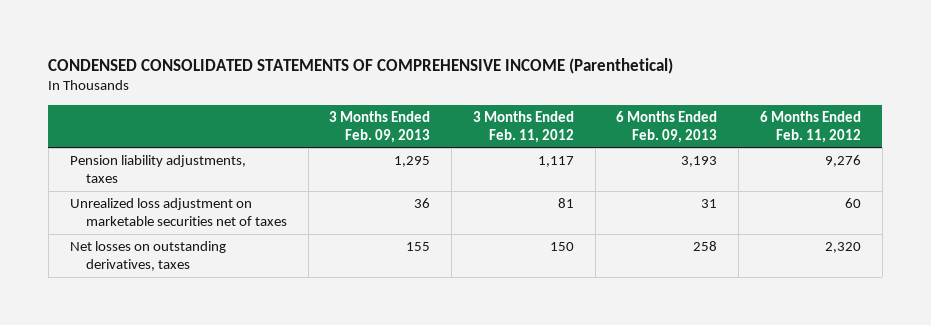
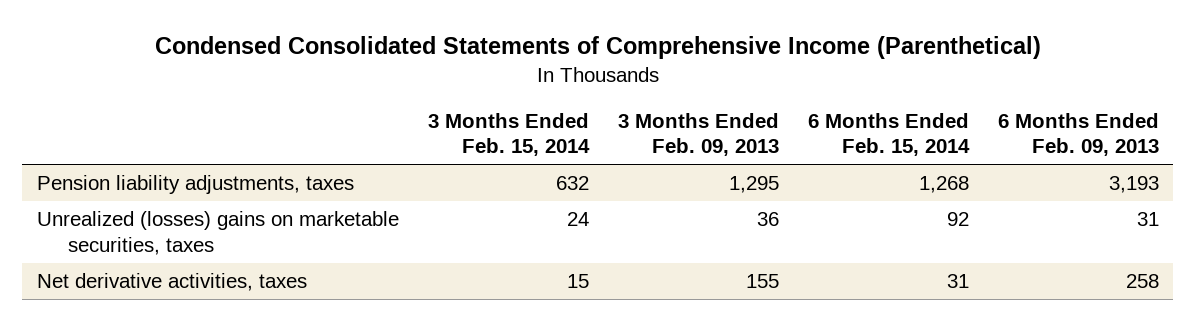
[48,57,674,74] CONDENSED CONSOLIDATED STATEMENTS OF COMPREHENSIVE INCOME (Parenthetical) -> [154,36,1041,60] Condensed Consolidated Statements of Comprehensive Income (Parenthetical)
[472,111,574,143] 3 Months Ended Feb. 11, 2012 -> none
[759,111,861,143] 6 Months Ended Feb. 11, 2012 -> none
none -> [427,112,590,157] 3 Months Ended Feb. 15, 2014
none -> [807,112,970,157] 6 Months Ended Feb. 15, 2014
[69,198,287,226] Unrealized loss adjustment on marketable securities net of taxes -> [36,211,399,255] Unrealized (losses) gains on marketable securities, taxes
[69,241,226,271] Net losses on outstanding derivatives, taxes -> [36,273,307,292] Net derivative activities, taxes

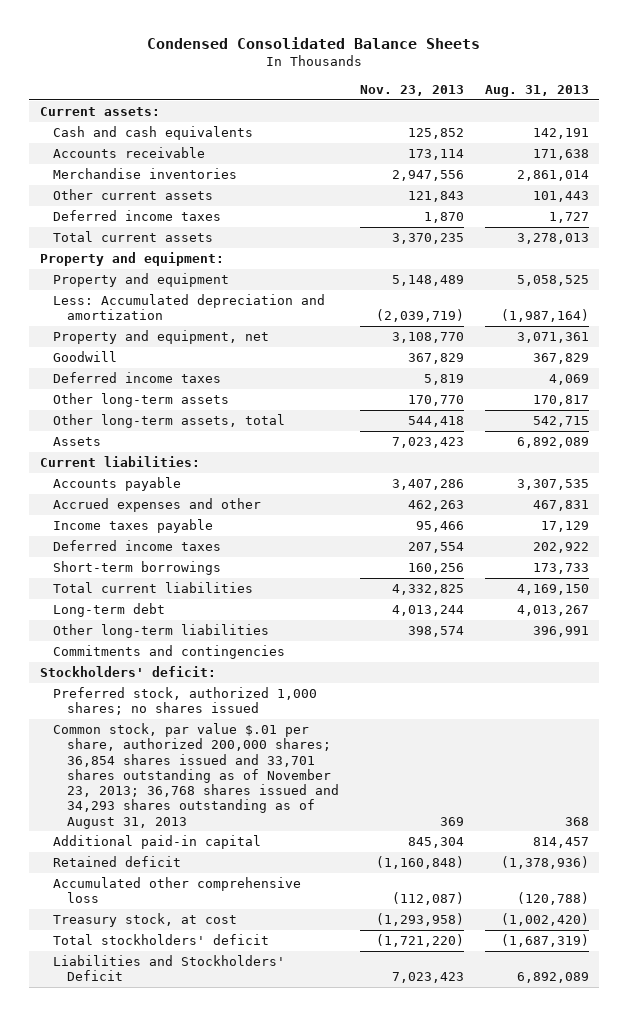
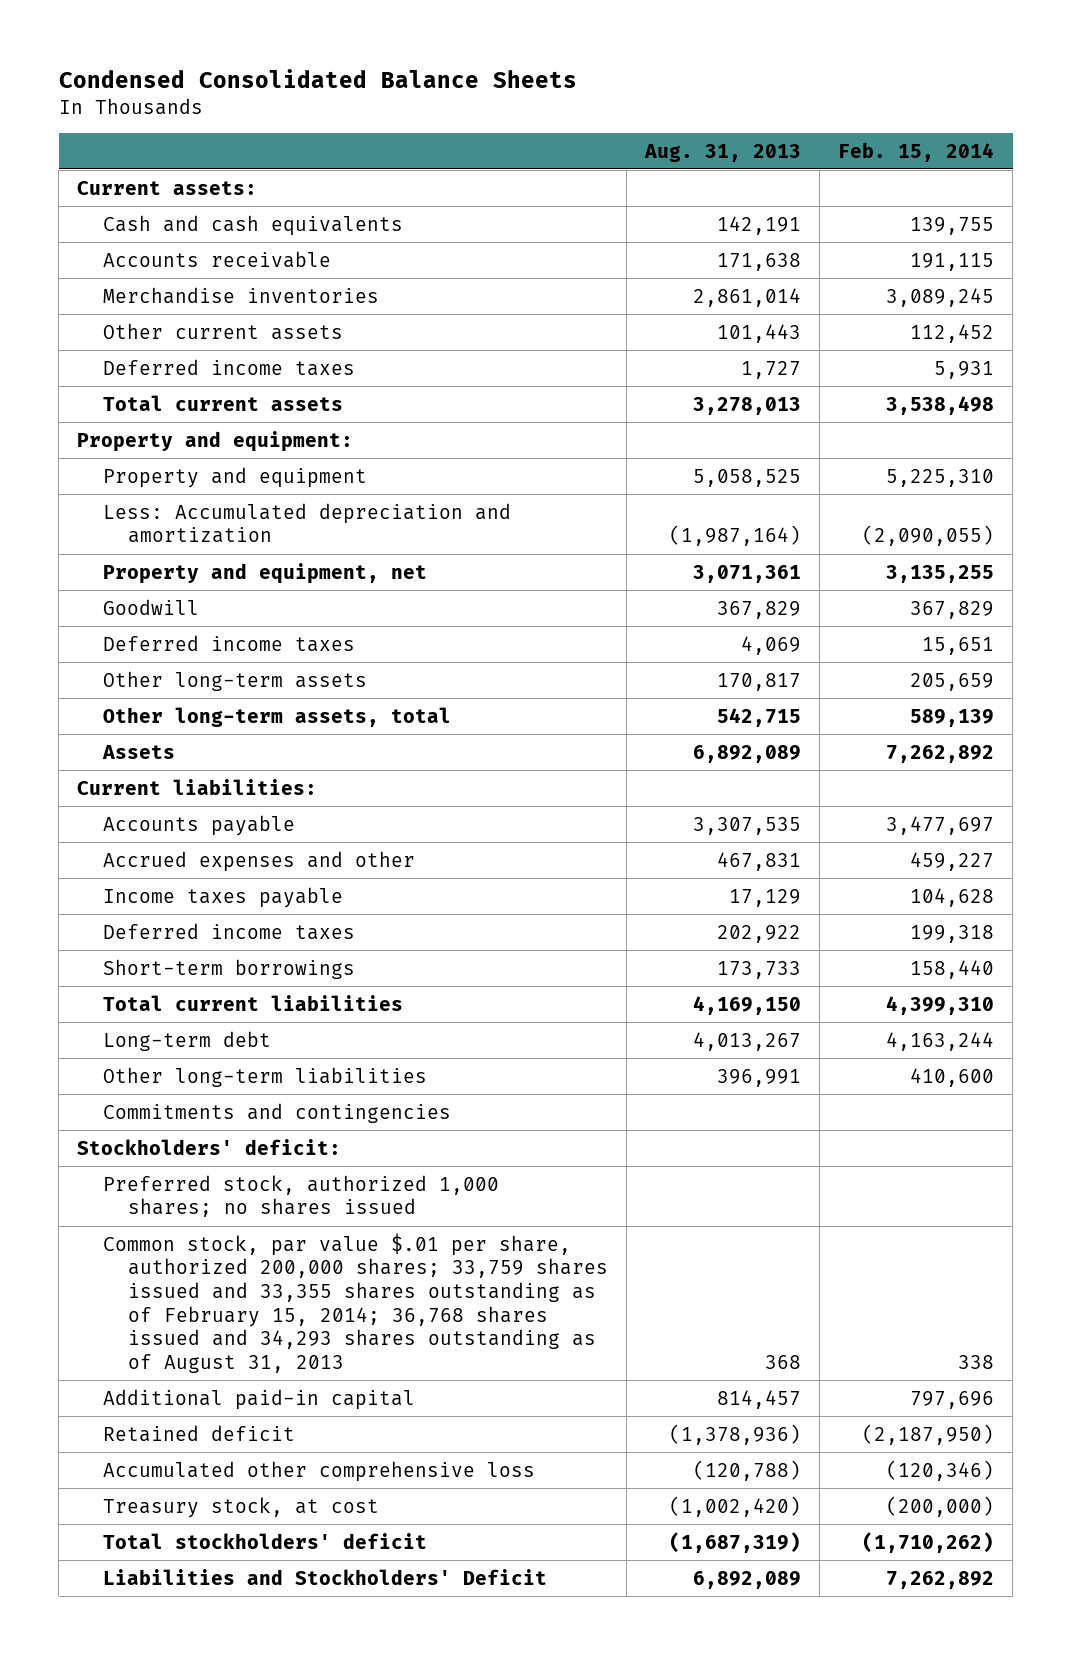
[359,85,464,97] Nov. 23, 2013 -> none
none -> [838,141,995,162] Feb. 15, 2014
[53,723,340,829] Common stock, par value $.01 per share, authorized 200,000 shares; 36,854 shares issued and 33,701 shares outstanding as of November 23, 2013; 36,768 shares issued and 34,293 shares outstanding as of August 31, 2013 -> [102,1232,609,1374] Common stock, par value $.01 per share, authorized 200,000 shares; 33,759 shares issued and 33,355 shares outstanding as of February 15, 2014; 36,768 shares issued and 34,293 shares outstanding as of August 31, 2013

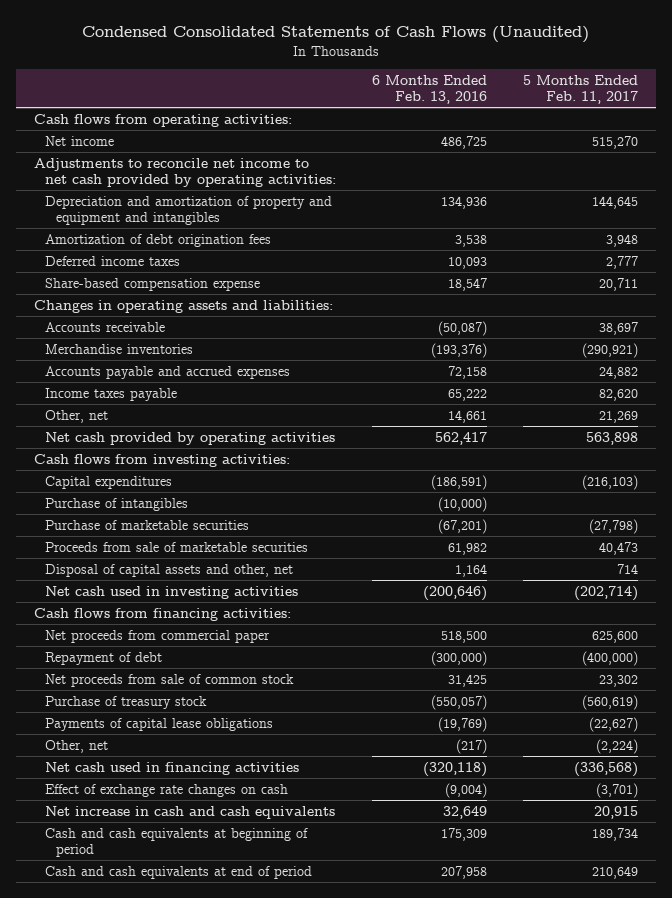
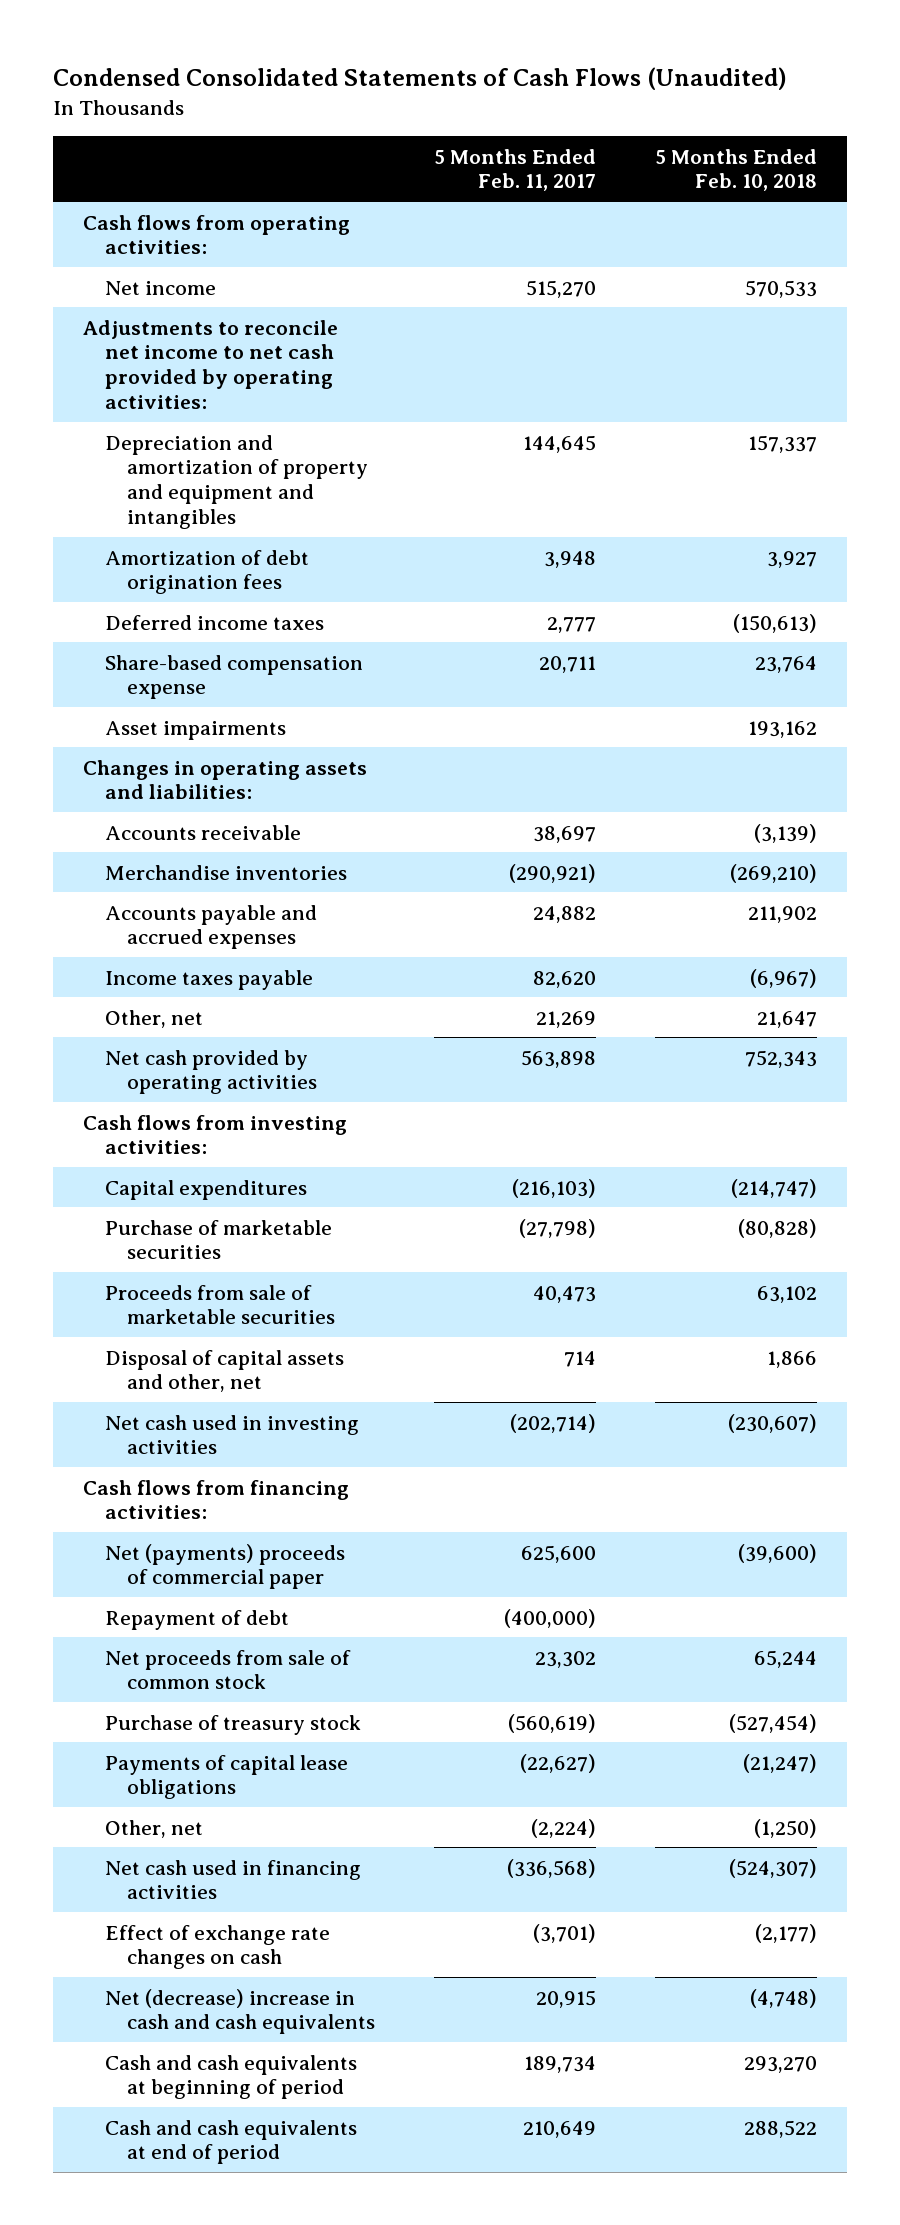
[371,74,487,105] 6 Months Ended Feb. 13, 2016 -> none
none -> [655,148,818,192] 5 Months Ended Feb. 10, 2018
none -> [105,720,287,740] Asset impairments
[44,497,188,511] Purchase of intangibles -> none
[44,629,270,643] Net proceeds from commercial paper -> [105,1543,346,1590] Net (payments) proceeds of commercial paper
[44,805,335,819] Net increase in cash and cash equivalents -> [105,1988,376,2035] Net (decrease) increase in cash and cash equivalents

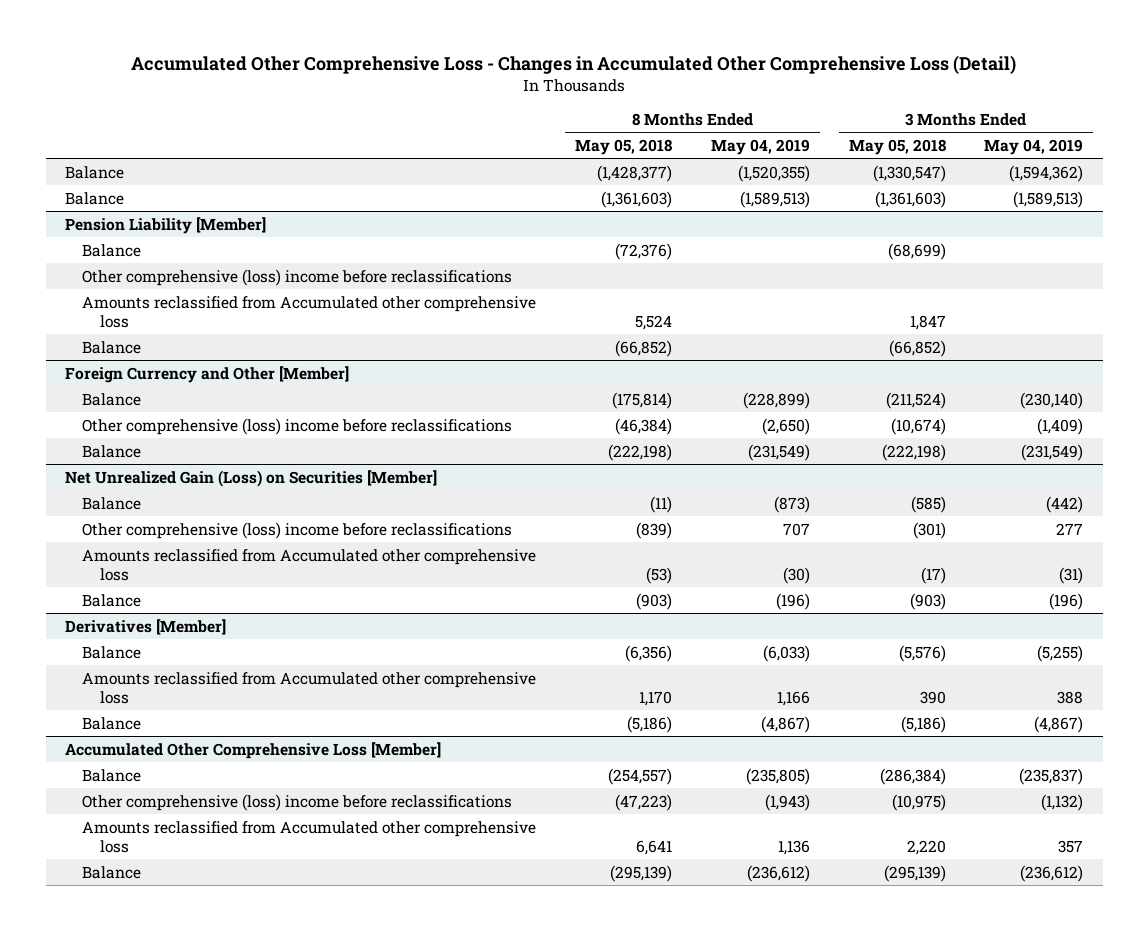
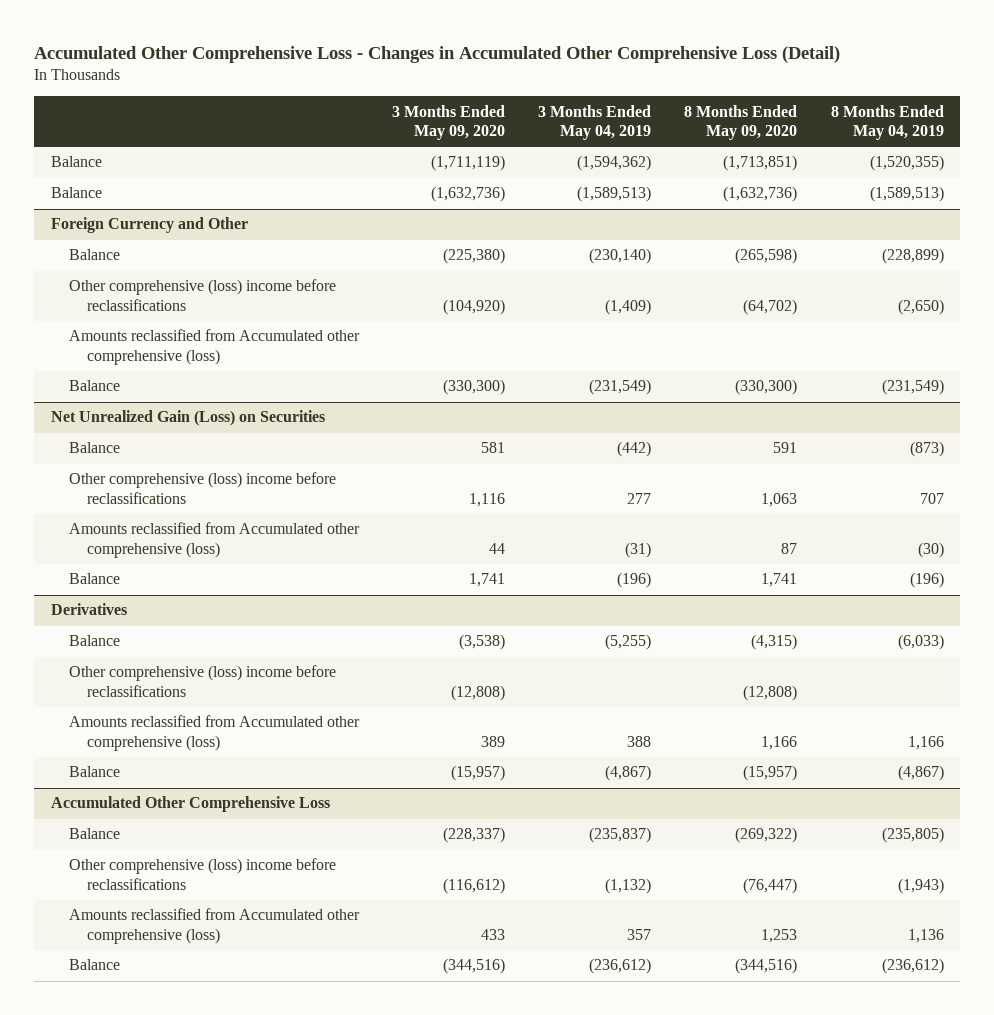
[575,138,673,155] May 05, 2018 -> none
[848,138,946,155] May 05, 2018 -> none
none -> [392,104,506,141] 3 Months Ended May 09, 2020
none -> [684,104,798,141] 8 Months Ended May 09, 2020
[64,216,266,234] Pension Liability [Member] -> none
[82,243,142,257] Balance -> none
[82,268,513,286] Other comprehensive (loss) income before reclassifications -> none
[82,295,537,328] Amounts reclassified from Accumulated other comprehensive loss -> none
[82,340,142,354] Balance -> none
[64,365,349,383] Foreign Currency and Other [Member] -> [50,217,248,234] Foreign Currency and Other
none -> [68,329,360,366] Amounts reclassified from Accumulated other comprehensive (loss)
[64,469,437,487] Net Unrealized Gain (Loss) on Securities [Member] -> [50,410,325,427] Net Unrealized Gain (Loss) on Securities
[82,548,537,581] Amounts reclassified from Accumulated other comprehensive loss -> [68,522,360,559] Amounts reclassified from Accumulated other comprehensive (loss)
[64,618,226,635] Derivatives [Member] -> [50,603,127,616] Derivatives
none -> [68,665,336,698] Other comprehensive (loss) income before reclassifications
[82,671,537,704] Amounts reclassified from Accumulated other comprehensive loss -> [68,715,360,752] Amounts reclassified from Accumulated other comprehensive (loss)
[64,741,441,759] Accumulated Other Comprehensive Loss [Member] -> [50,796,330,813] Accumulated Other Comprehensive Loss
[82,820,537,853] Amounts reclassified from Accumulated other comprehensive loss -> [68,908,360,945] Amounts reclassified from Accumulated other comprehensive (loss)

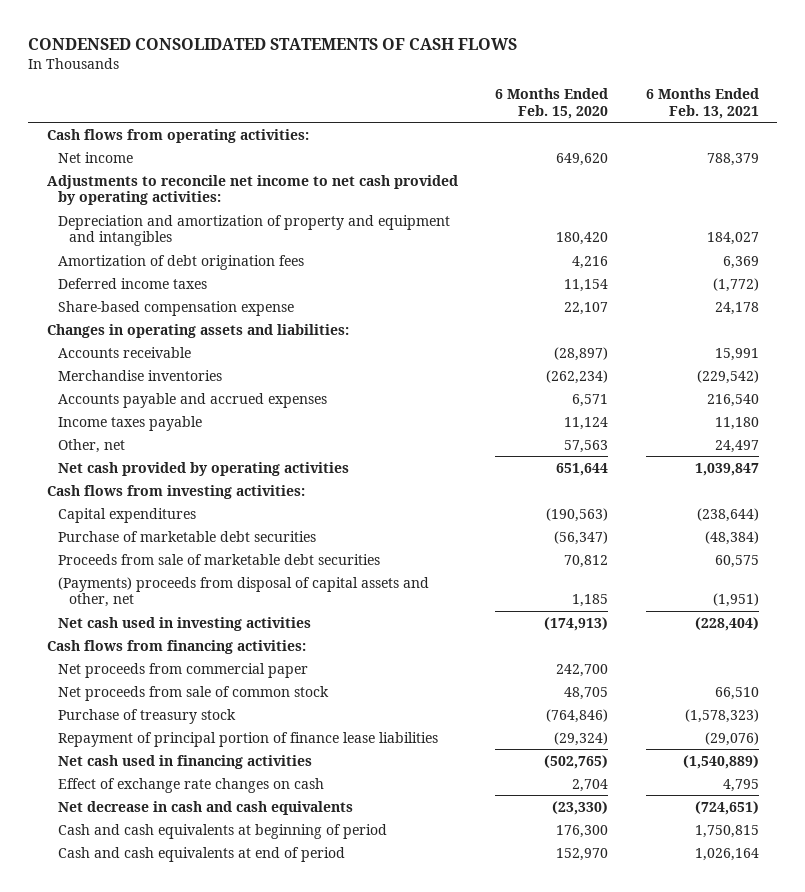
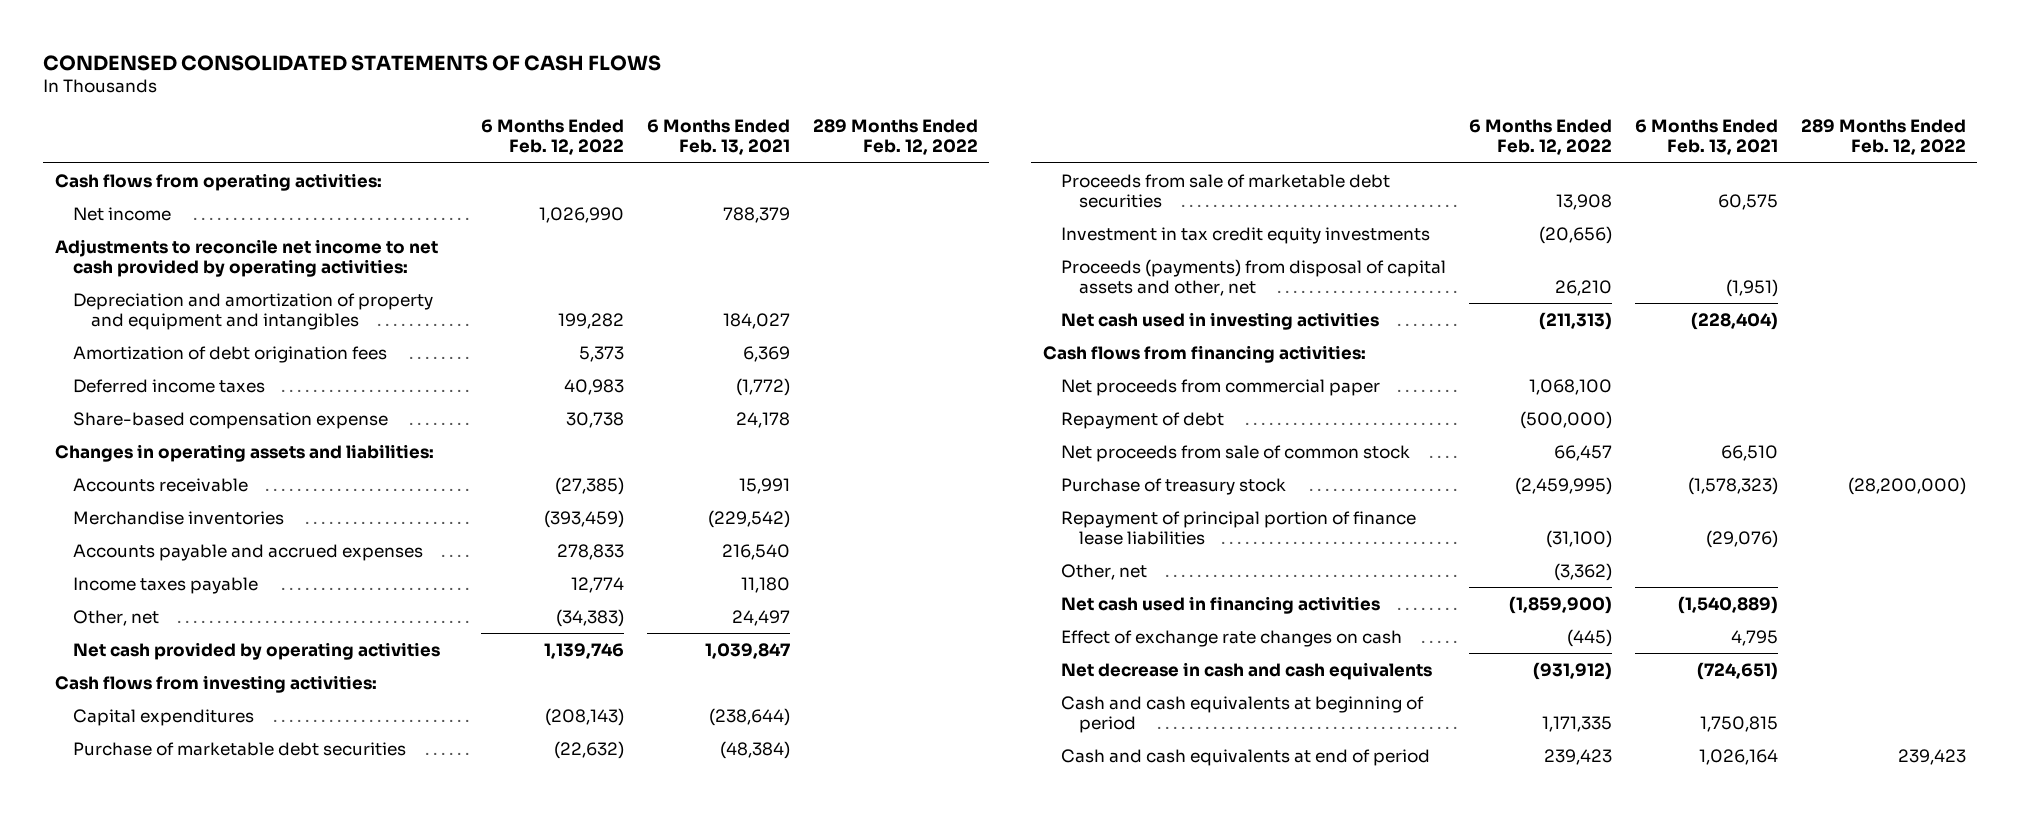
[495,88,609,119] 6 Months Ended Feb. 15, 2020 -> none
none -> [480,119,624,156] 6 Months Ended Feb. 12, 2022
none -> [812,119,978,156] 289 Months Ended Feb. 12, 2022
none -> [1060,226,1430,244] Investment in tax credit equity investments
[57,576,429,608] (Payments) proceeds from disposal of capital assets and other, net -> [1060,258,1446,297] Proceeds (payments) from disposal of capital assets and other, net
none -> [1060,411,1224,429] Repayment of debt
none -> [1060,563,1147,580] Other, net

